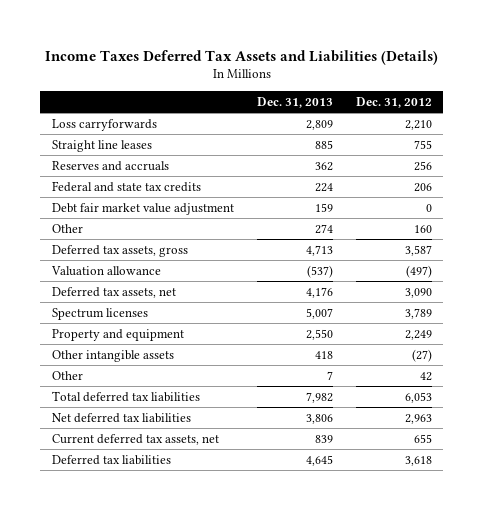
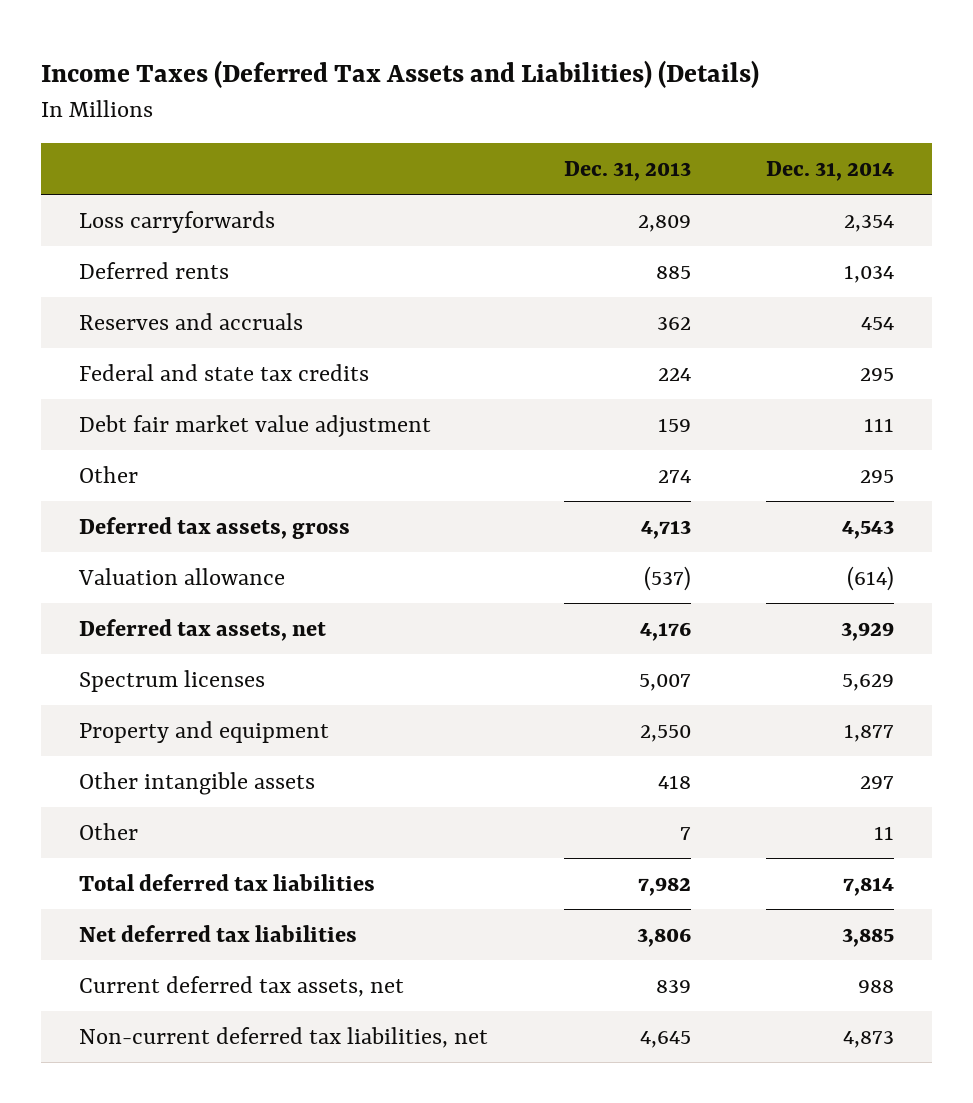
[44,49,438,65] Income Taxes Deferred Tax Assets and Liabilities (Details) -> [41,59,760,88] Income Taxes (Deferred Tax Assets and Liabilities) (Details)
[355,96,432,108] Dec. 31, 2012 -> none
none -> [765,161,894,182] Dec. 31, 2014
[51,139,152,152] Straight line leases -> [79,262,230,280] Deferred rents
[51,454,171,465] Deferred tax liabilities -> [79,1027,489,1049] Non-current deferred tax liabilities, net

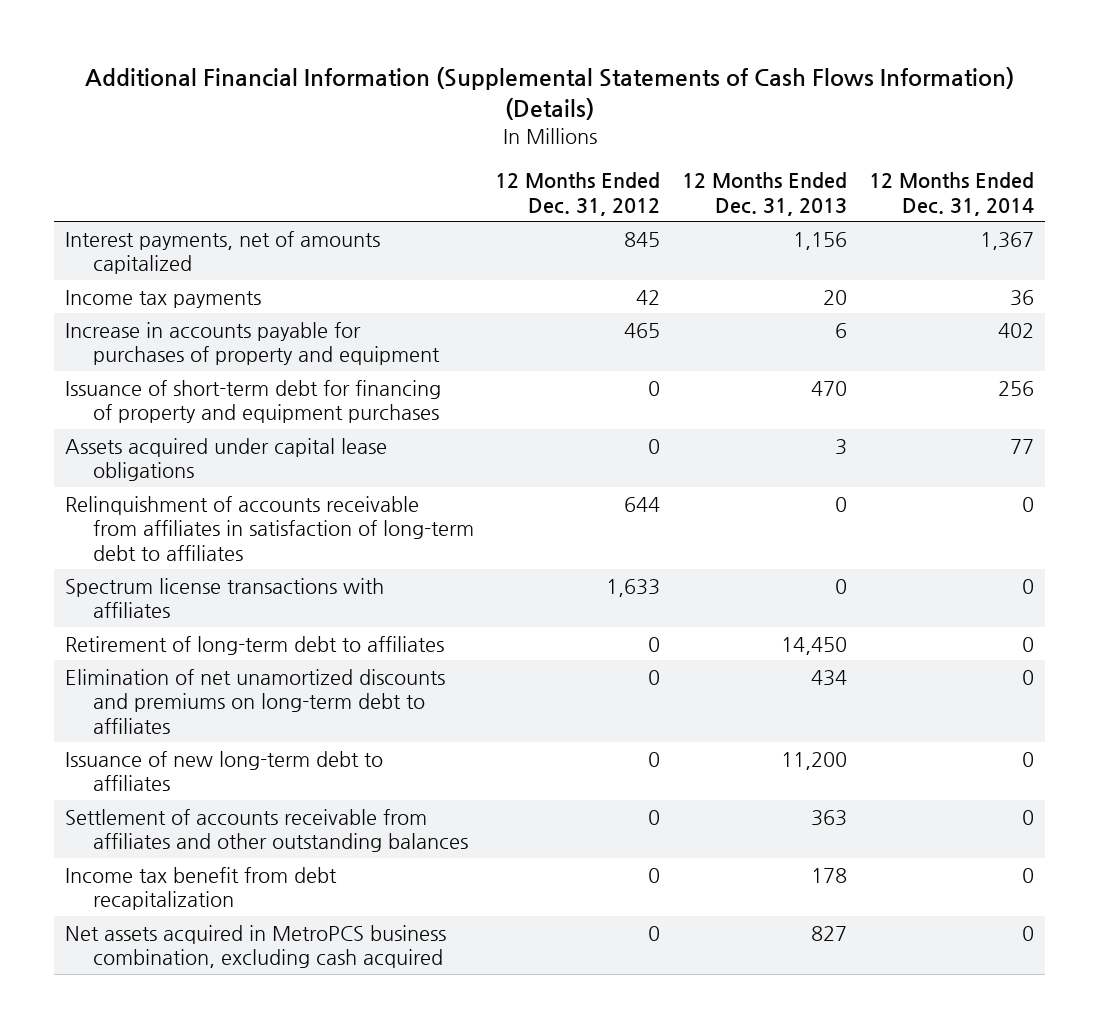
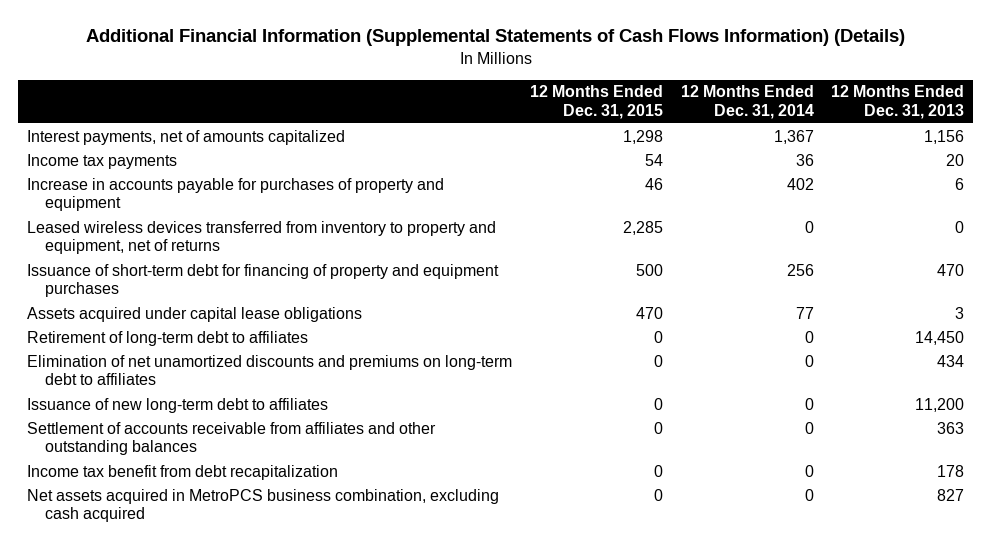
[495,172,661,216] 12 Months Ended Dec. 31, 2012 -> none
none -> [529,85,663,120] 12 Months Ended Dec. 31, 2015
none -> [26,220,496,255] Leased wireless devices transferred from inventory to property and equipment, net of returns
[65,495,474,561] Relinquishment of accounts receivable from affiliates in satisfaction of long-term debt to affiliates -> none
[65,577,385,619] Spectrum license transactions with affiliates -> none

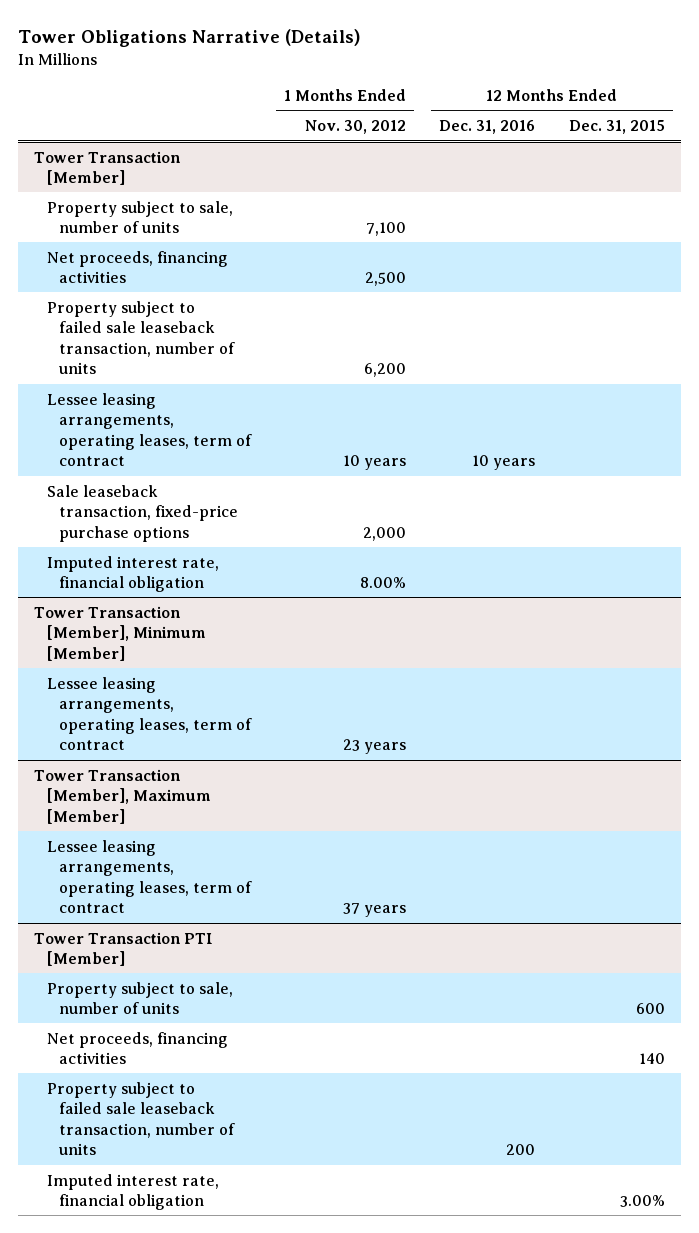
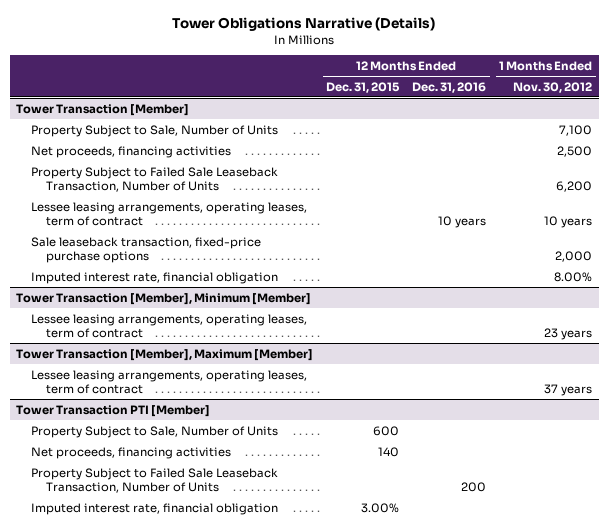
[46,200,233,234] Property subject to sale, number of units -> [31,124,279,137] Property Subject to Sale, Number of Units
[46,300,235,375] Property subject to failed sale leaseback transaction, number of units -> [31,166,279,192] Property Subject to Failed Sale Leaseback Transaction, Number of Units
[46,981,233,1015] Property subject to sale, number of units -> [31,425,279,438] Property Subject to Sale, Number of Units
[46,1081,235,1156] Property subject to failed sale leaseback transaction, number of units -> [31,467,279,493] Property Subject to Failed Sale Leaseback Transaction, Number of Units

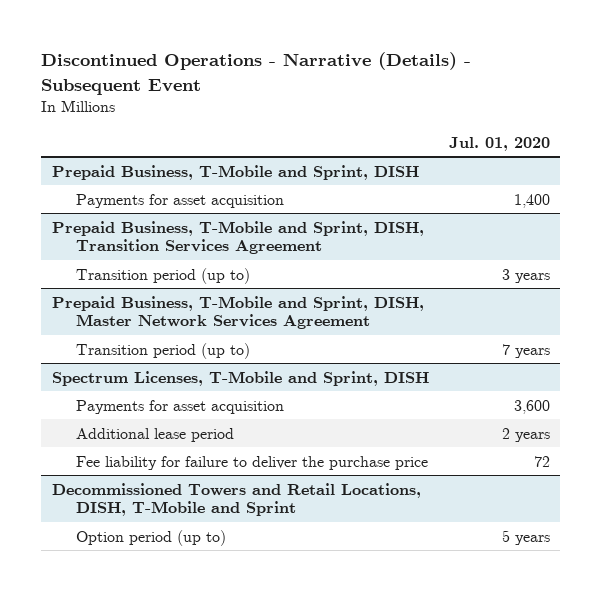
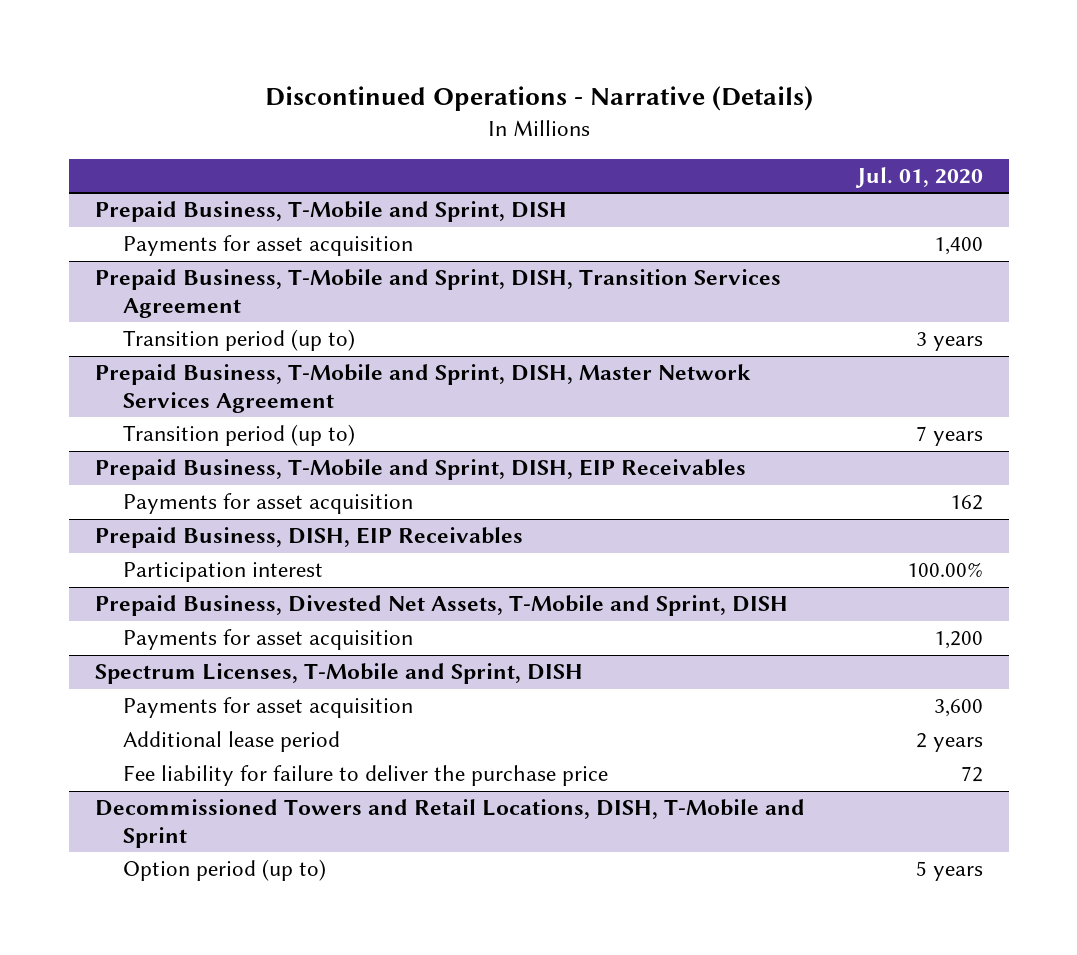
[41,52,472,95] Discontinued Operations - Narrative (Details) - Subsequent Event -> [264,85,813,111] Discontinued Operations - Narrative (Details)
none -> [94,459,746,481] Prepaid Business, T-Mobile and Sprint, DISH, EIP Receivables
none -> [123,493,414,515] Payments for asset acquisition
none -> [94,527,523,549] Prepaid Business, DISH, EIP Receivables
none -> [123,562,324,583] Participation interest
none -> [94,595,788,617] Prepaid Business, Divested Net Assets, T-Mobile and Sprint, DISH
none -> [123,629,414,651] Payments for asset acquisition

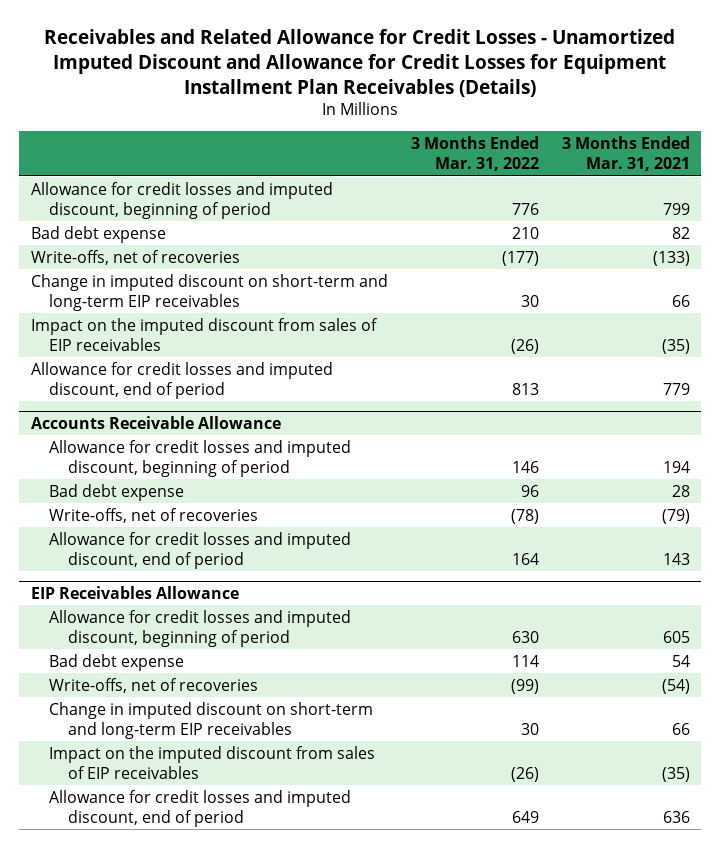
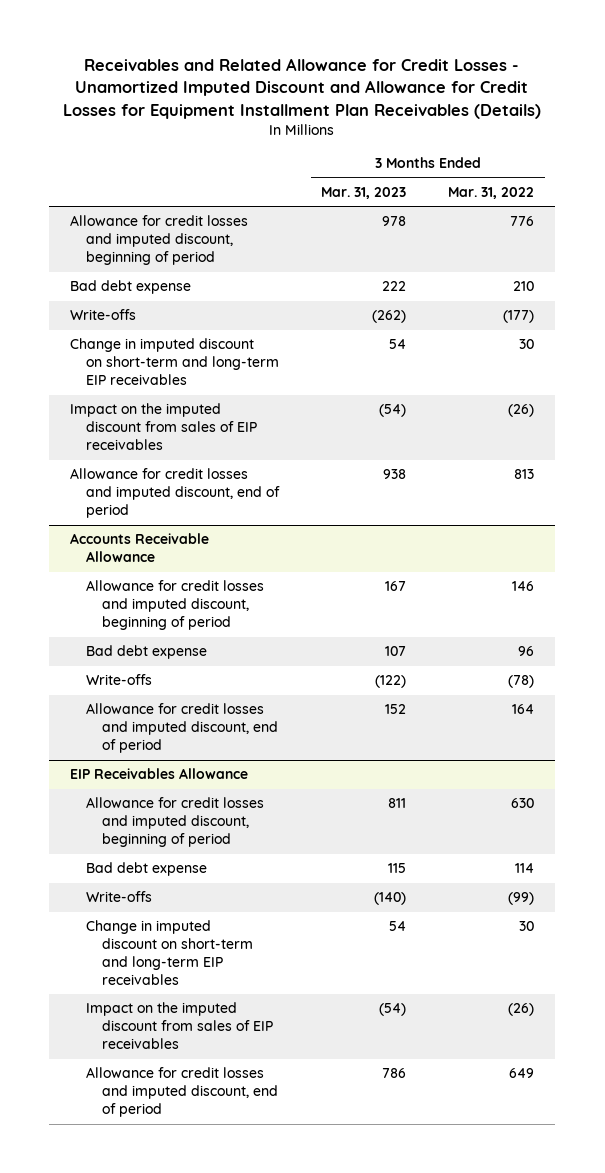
[561,136,690,172] 3 Months Ended Mar. 31, 2021 -> none
none -> [321,187,407,200] Mar. 31, 2023
[30,249,240,265] Write-offs, net of recoveries -> [70,309,137,321] Write-offs
[49,507,259,523] Write-offs, net of recoveries -> [86,674,153,686] Write-offs
[49,677,259,693] Write-offs, net of recoveries -> [86,891,153,903] Write-offs

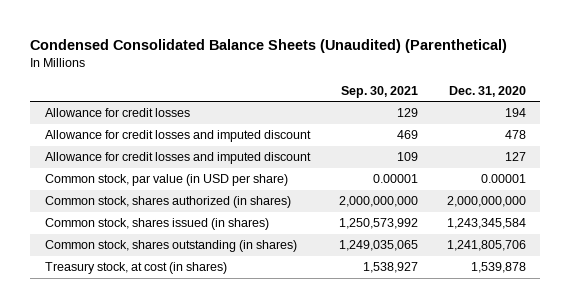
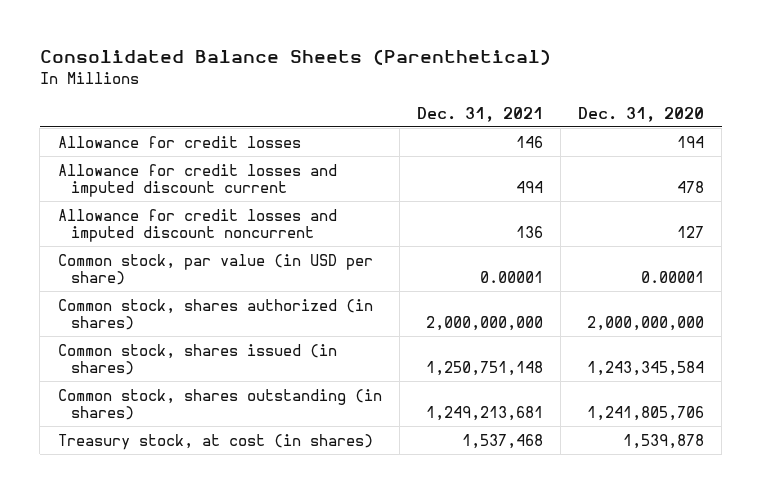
[30,38,508,53] Condensed Consolidated Balance Sheets (Unaudited) (Parenthetical) -> [39,49,551,66] Consolidated Balance Sheets (Parenthetical)
[340,85,418,98] Sep. 30, 2021 -> none
none -> [416,106,543,122] Dec. 31, 2021
[44,130,311,143] Allowance for credit losses and imputed discount -> [57,163,337,198] Allowance for credit losses and imputed discount current
[44,152,311,165] Allowance for credit losses and imputed discount -> [57,208,337,243] Allowance for credit losses and imputed discount noncurrent

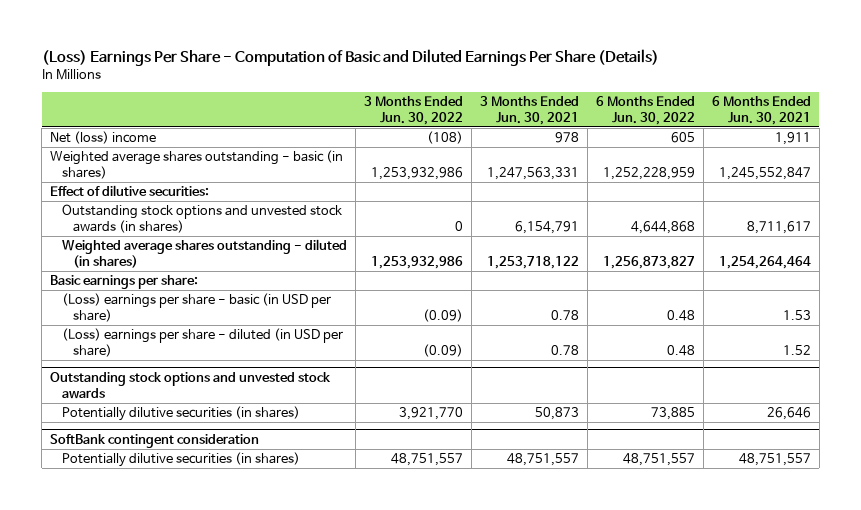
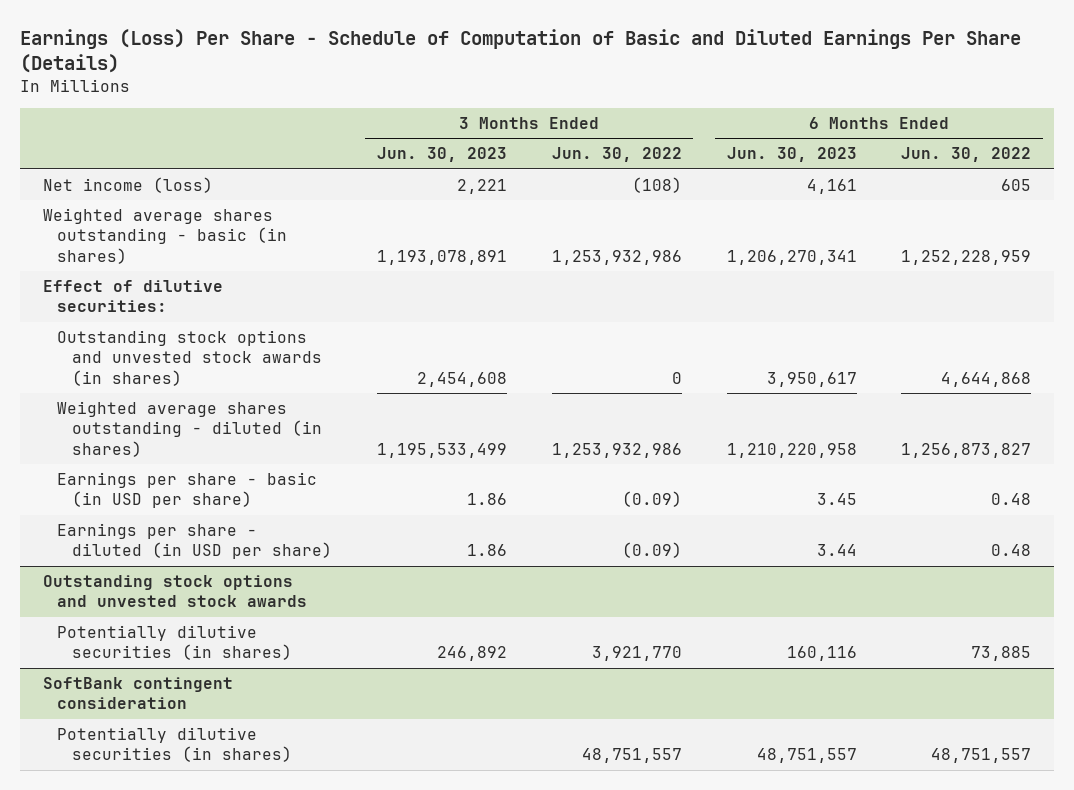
[41,48,659,66] (Loss) Earnings Per Share - Computation of Basic and Diluted Earnings Per Share (Details) -> [20,29,1022,74] Earnings (Loss) Per Share - Schedule of Computation of Basic and Diluted Earnings Per Share (Details)
[479,96,579,125] 3 Months Ended Jun. 30, 2021 -> none
[711,96,811,125] 6 Months Ended Jun. 30, 2021 -> none
none -> [376,147,507,163] Jun. 30, 2023
none -> [726,147,857,163] Jun. 30, 2023
[50,131,157,145] Net (loss) income -> [42,176,213,193] Net income (loss)
[50,275,199,290] Basic earnings per share: -> none
[61,293,331,322] (Loss) earnings per share - basic (in USD per share) -> [57,471,318,509] Earnings per share - basic (in USD per share)
[61,328,343,357] (Loss) earnings per share - diluted (in USD per share) -> [57,522,332,560] Earnings per share - diluted (in USD per share)

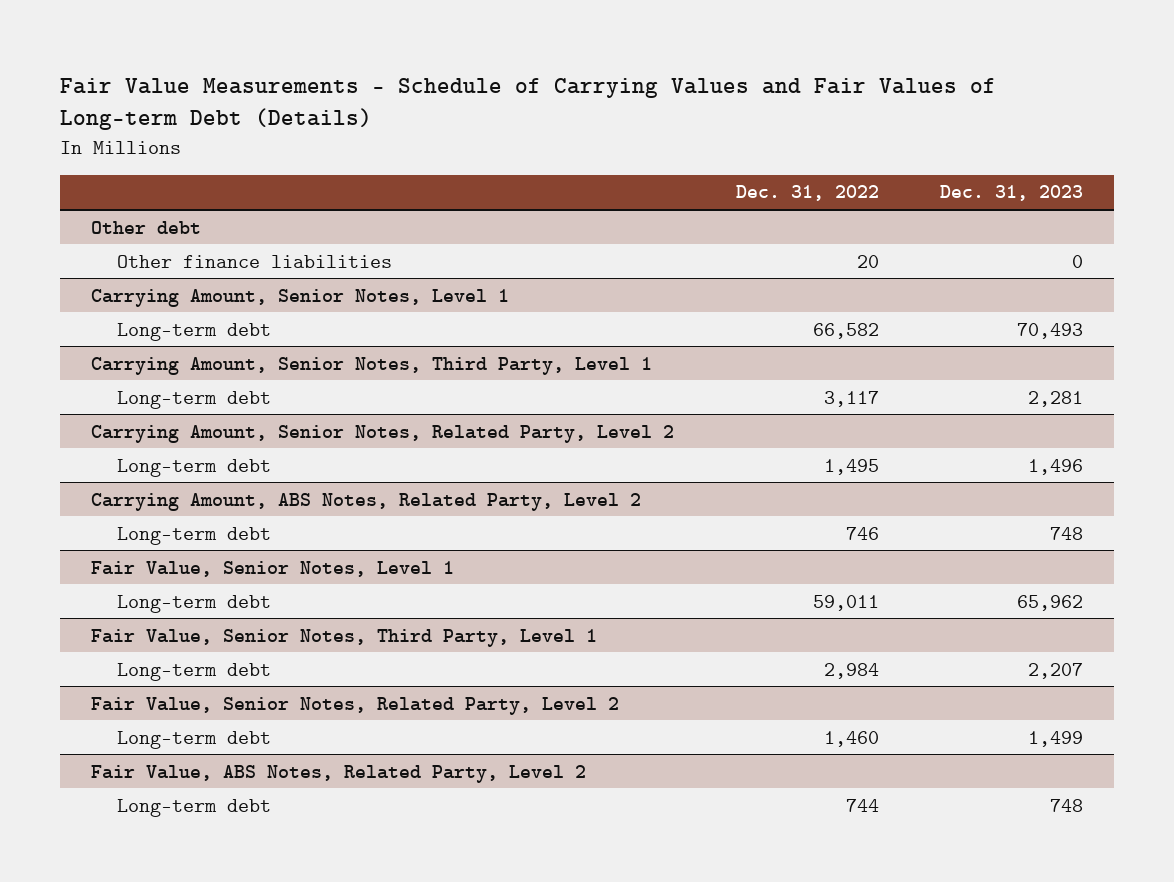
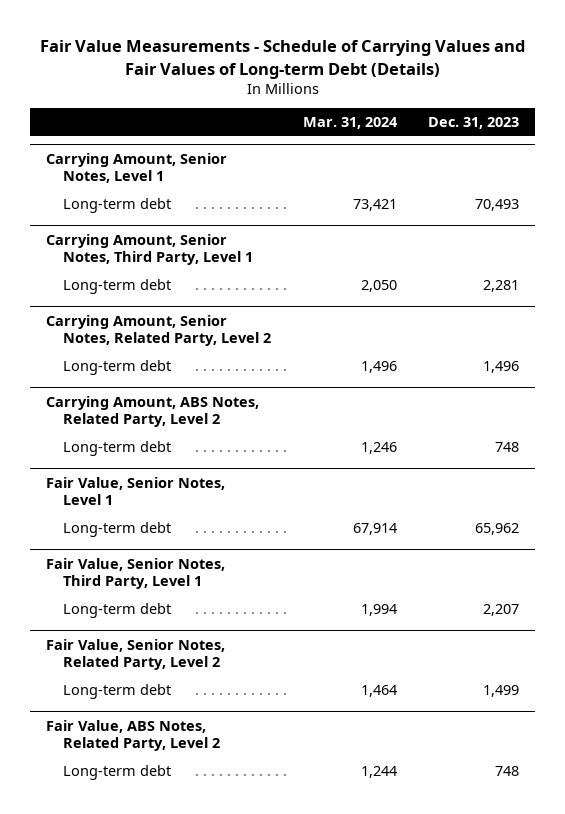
[735,185,879,202] Dec. 31, 2022 -> none
none -> [302,117,398,130] Mar. 31, 2024
[90,220,201,234] Other debt -> none
[116,254,392,268] Other finance liabilities -> none

